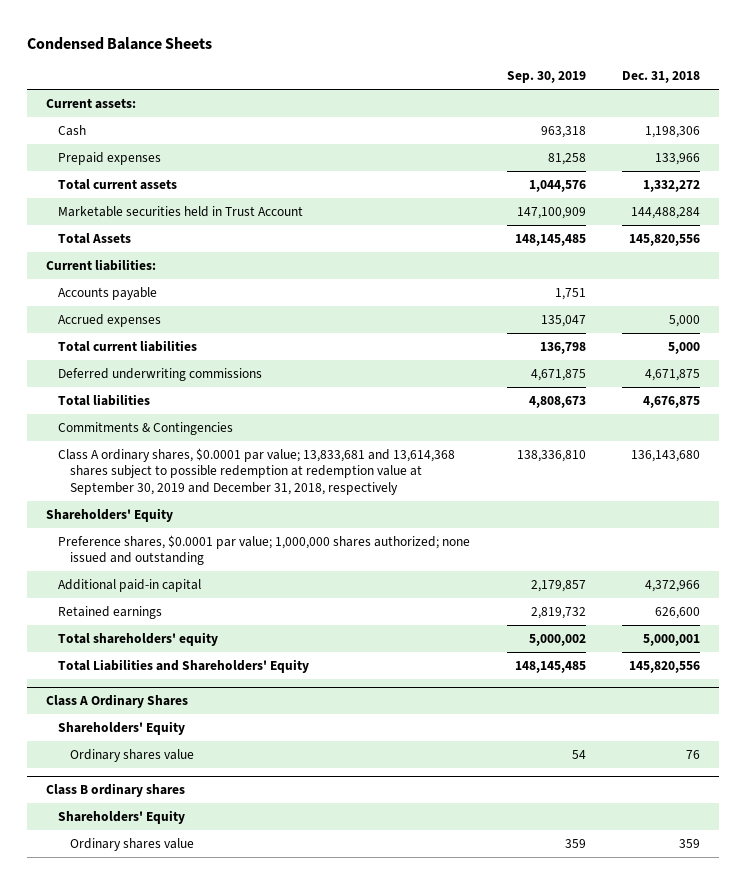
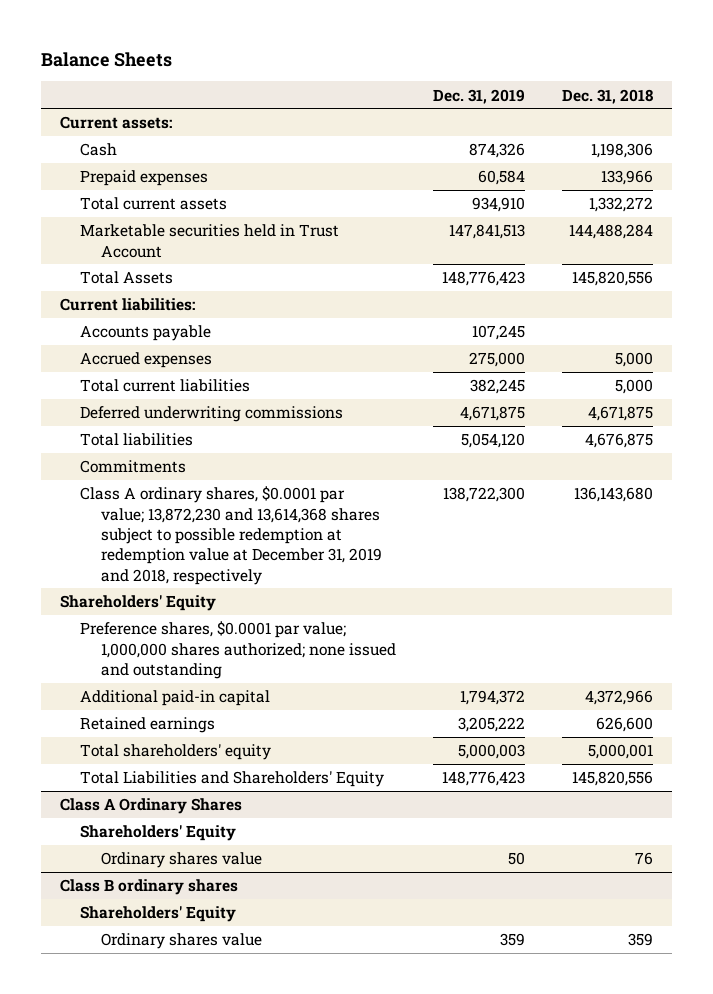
[27,36,213,50] Condensed Balance Sheets -> [41,51,173,67] Balance Sheets
[506,71,586,84] Sep. 30, 2019 -> none
none -> [433,88,526,104] Dec. 31, 2019
[57,421,233,435] Commitments & Contingencies -> [80,460,187,474] Commitments
[57,447,455,495] Class A ordinary shares, $0.0001 par value; 13,833,681 and 13,614,368 shares subject to possible redemption at redemption value at September 30, 2019 and December 31, 2018, respectively -> [80,486,382,585] Class A ordinary shares, $0.0001 par value; 13,872,230 and 13,614,368 shares subject to possible redemption at redemption value at December 31, 2019 and 2018, respectively

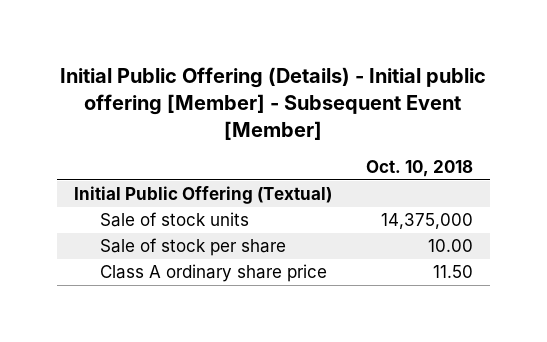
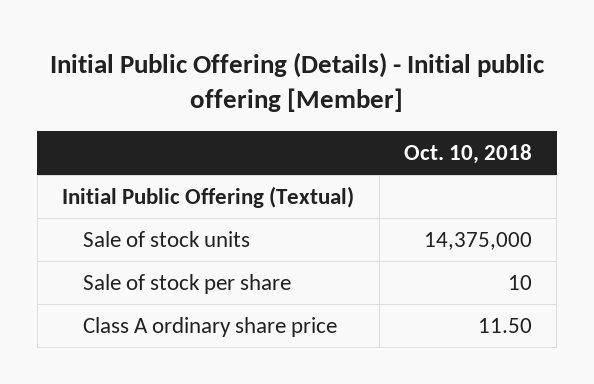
[60,67,487,140] Initial Public Offering (Details) - Initial public offering [Member] - Subsequent Event [Member] -> [50,51,546,112] Initial Public Offering (Details) - Initial public offering [Member]
[427,239,473,253] 10.00 -> [507,275,532,291] 10

